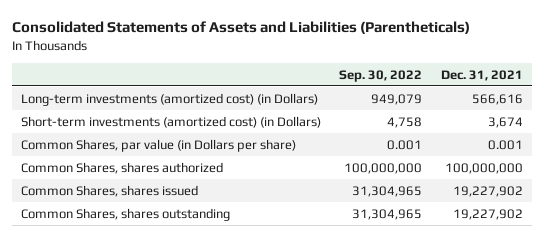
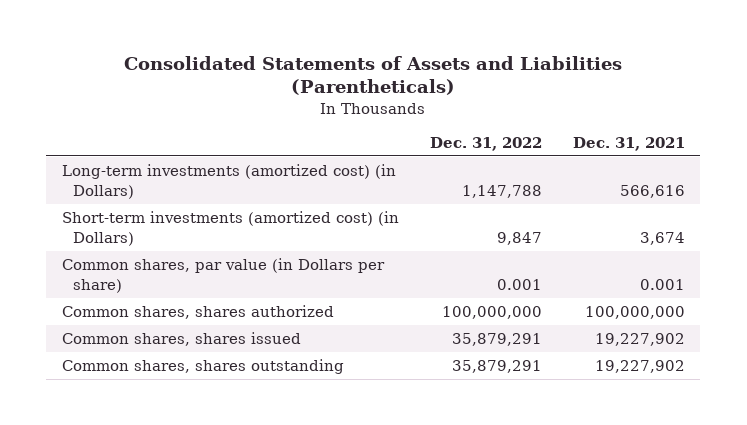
[339,69,423,82] Sep. 30, 2022 -> none
none -> [429,137,542,152] Dec. 31, 2022
[21,138,297,152] Common Shares, par value (in Dollars per share) -> [61,258,385,293] Common shares, par value (in Dollars per share)
[21,161,224,174] Common Shares, shares authorized -> [61,305,334,320] Common shares, shares authorized
[21,184,199,197] Common Shares, shares issued -> [61,332,301,347] Common shares, shares issued
[21,207,231,221] Common Shares, shares outstanding -> [61,359,344,375] Common shares, shares outstanding

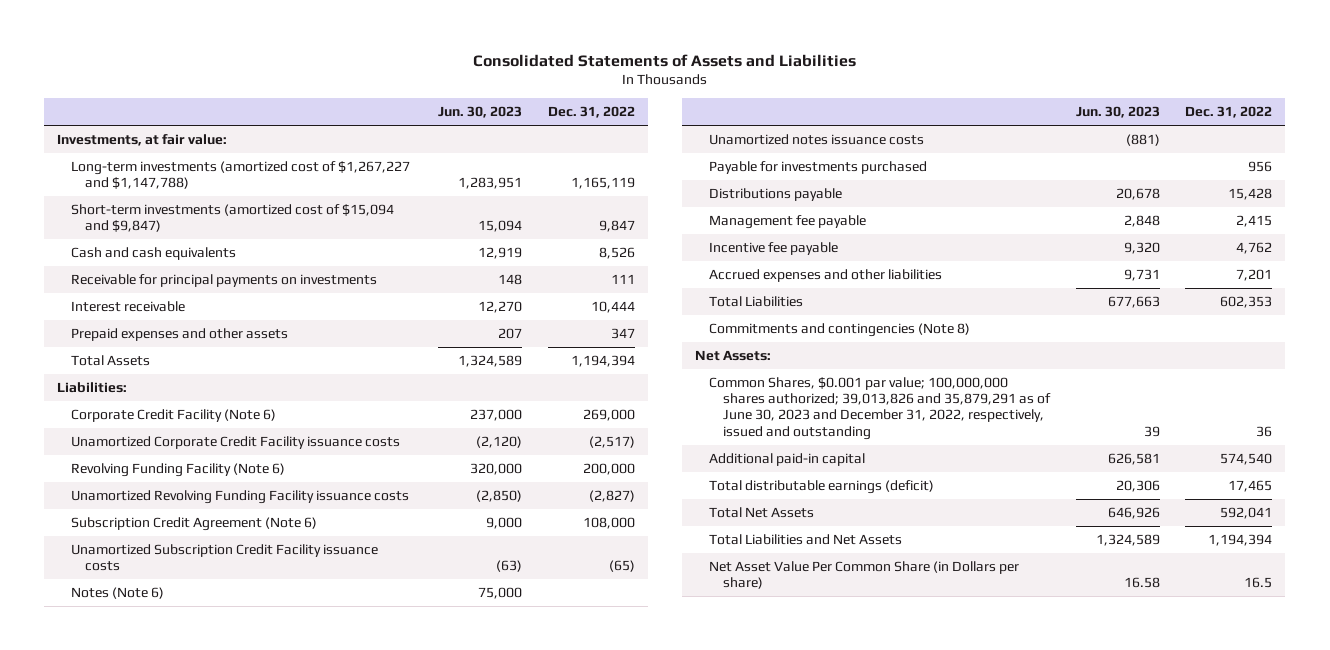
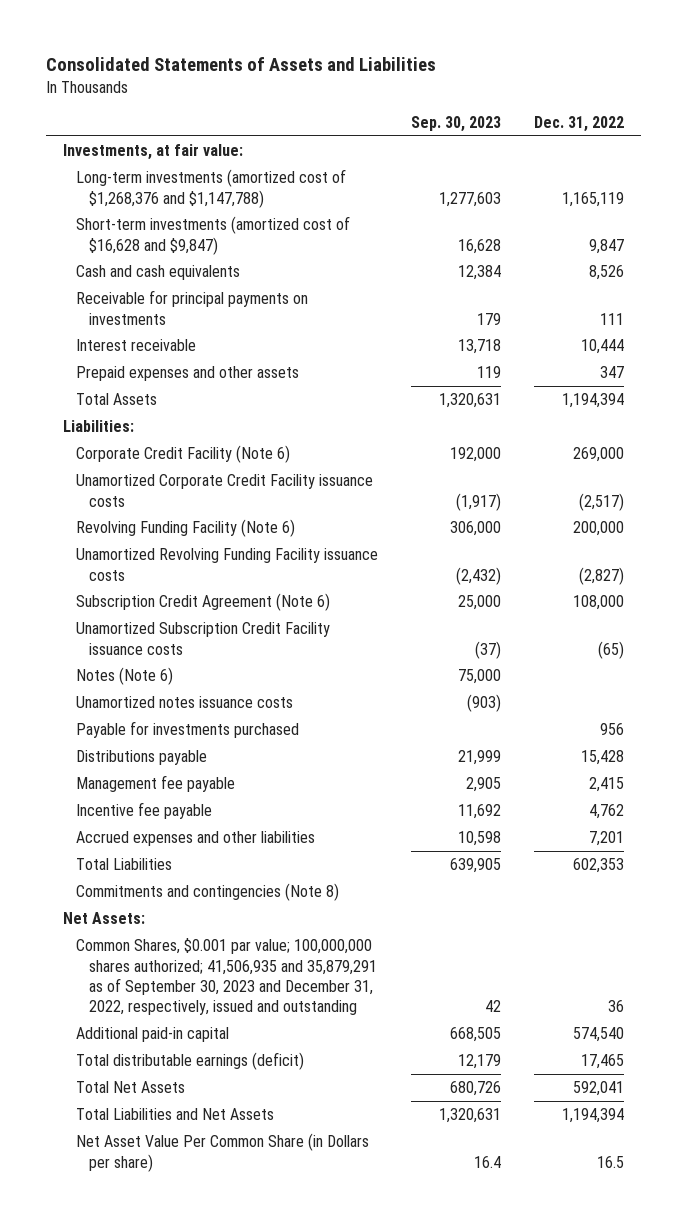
[437,106,522,119] Jun. 30, 2023 -> none
none -> [411,116,502,133] Sep. 30, 2023
[71,160,411,190] Long-term investments (amortized cost of $1,267,227 and $1,147,788) -> [76,169,347,208] Long-term investments (amortized cost of $1,268,376 and $1,147,788)
[71,203,395,233] Short-term investments (amortized cost of $15,094 and $9,847) -> [76,216,351,255] Short-term investments (amortized cost of $16,628 and $9,847)
[708,376,1051,440] Common Shares, $0.001 par value; 100,000,000 shares authorized; 39,013,826 and 35,879,291 as of June 30, 2023 and December 31, 2022, respectively, issued and outstanding -> [76,938,378,1016] Common Shares, $0.001 par value; 100,000,000 shares authorized; 41,506,935 and 35,879,291 as of September 30, 2023 and December 31, 2022, respectively, issued and outstanding

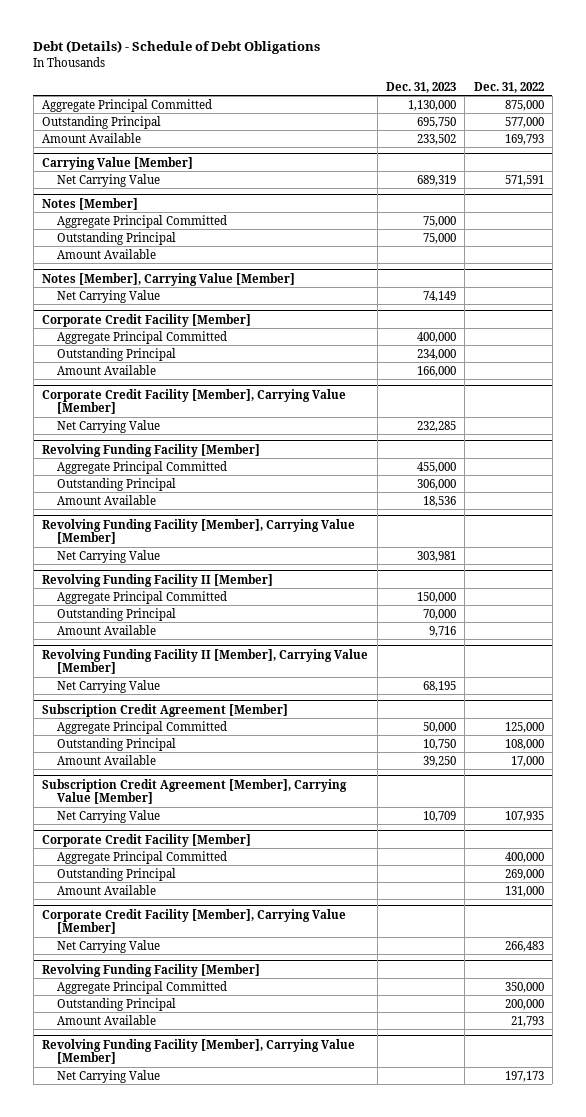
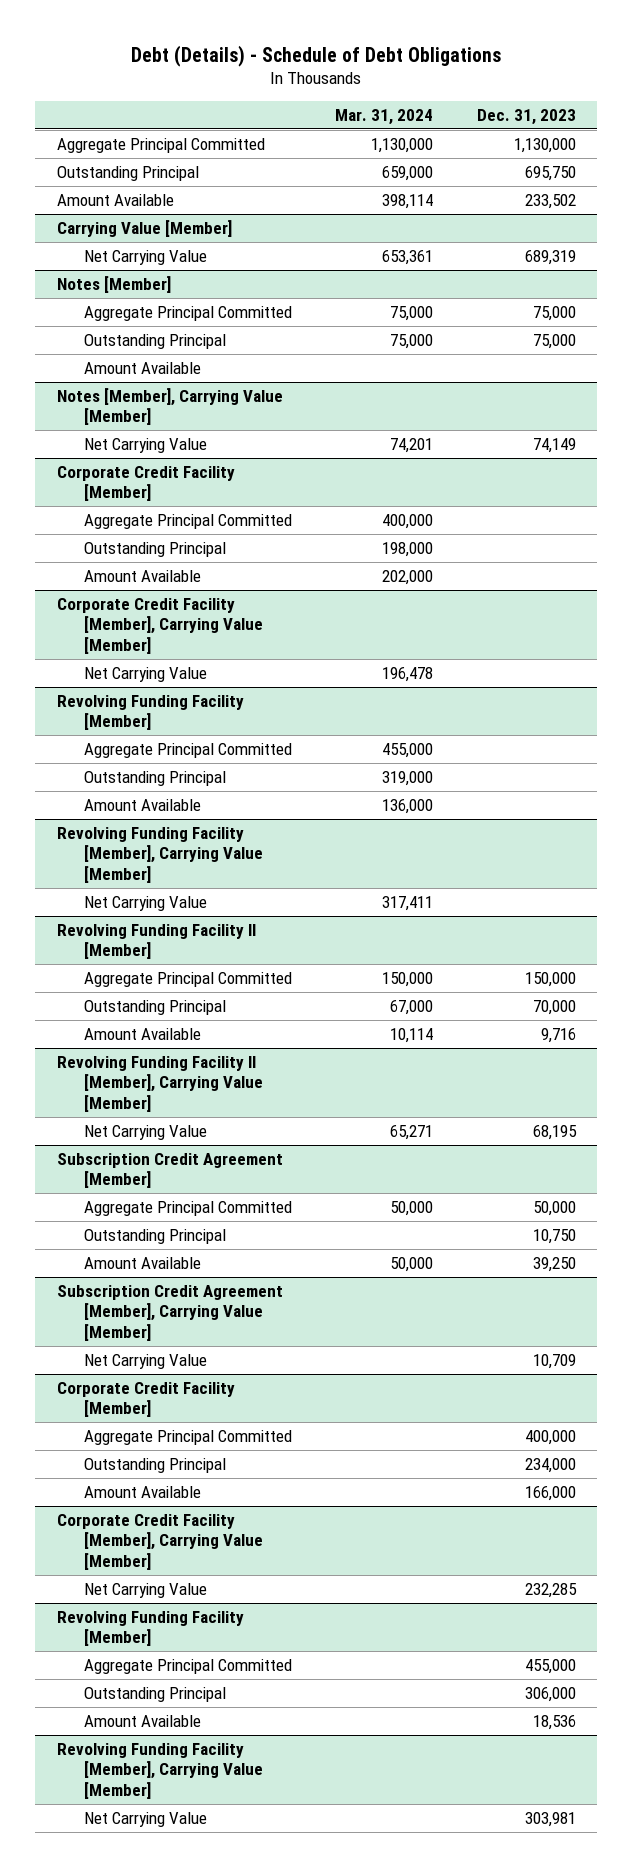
[473,81,544,93] Dec. 31, 2022 -> none
none -> [335,108,434,125] Mar. 31, 2024
[57,850,228,864] Aggregate Principal Committed -> [83,513,292,529] Aggregate Principal Committed
[57,867,177,881] Outstanding Principal -> [83,541,226,557] Outstanding Principal
[57,884,157,895] Amount Available -> [83,569,201,582] Amount Available
[57,939,161,953] Net Carrying Value -> [83,666,207,682] Net Carrying Value
[57,980,228,994] Aggregate Principal Committed -> [83,742,292,758] Aggregate Principal Committed
[57,997,177,1011] Outstanding Principal -> [83,770,226,786] Outstanding Principal
[57,1014,157,1025] Amount Available -> [83,798,201,811] Amount Available
[57,1069,161,1083] Net Carrying Value -> [83,895,207,911] Net Carrying Value
[57,330,228,344] Aggregate Principal Committed -> [83,1429,292,1445] Aggregate Principal Committed
[57,347,177,361] Outstanding Principal -> [83,1457,226,1473] Outstanding Principal
[57,364,157,375] Amount Available -> [83,1485,201,1498] Amount Available
[57,419,161,433] Net Carrying Value -> [83,1582,207,1598] Net Carrying Value
[57,460,228,474] Aggregate Principal Committed -> [83,1658,292,1674] Aggregate Principal Committed
[57,477,177,491] Outstanding Principal -> [83,1686,226,1702] Outstanding Principal
[57,494,157,505] Amount Available -> [83,1714,201,1727] Amount Available
[57,549,161,563] Net Carrying Value -> [83,1811,207,1827] Net Carrying Value

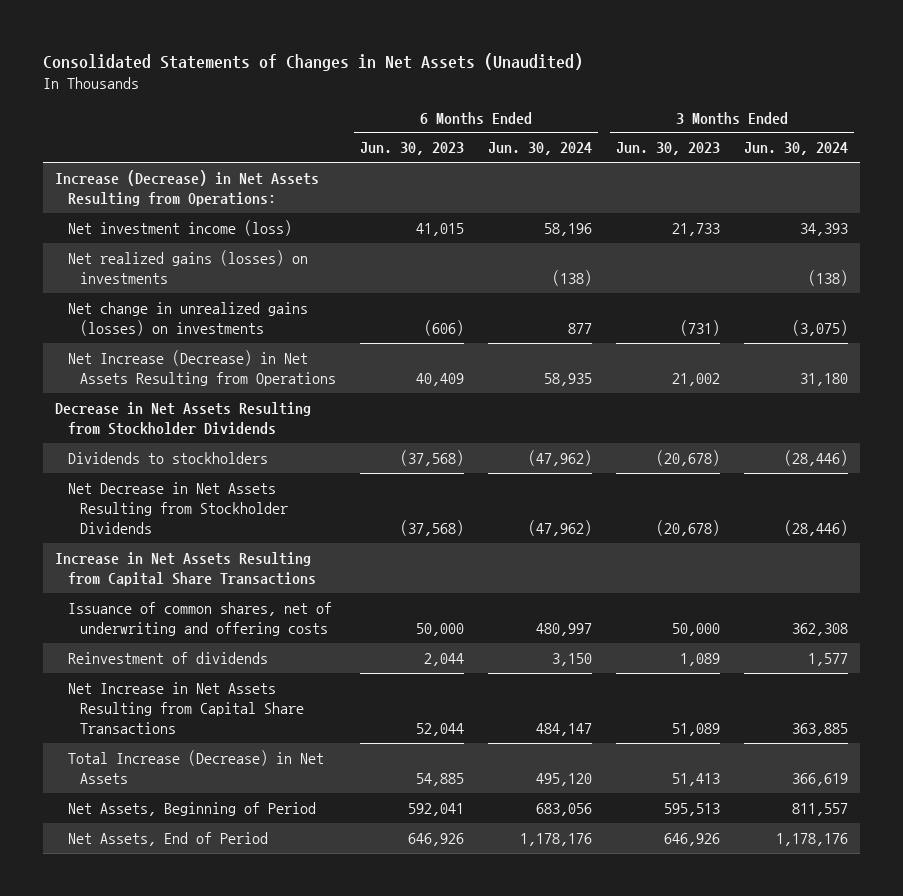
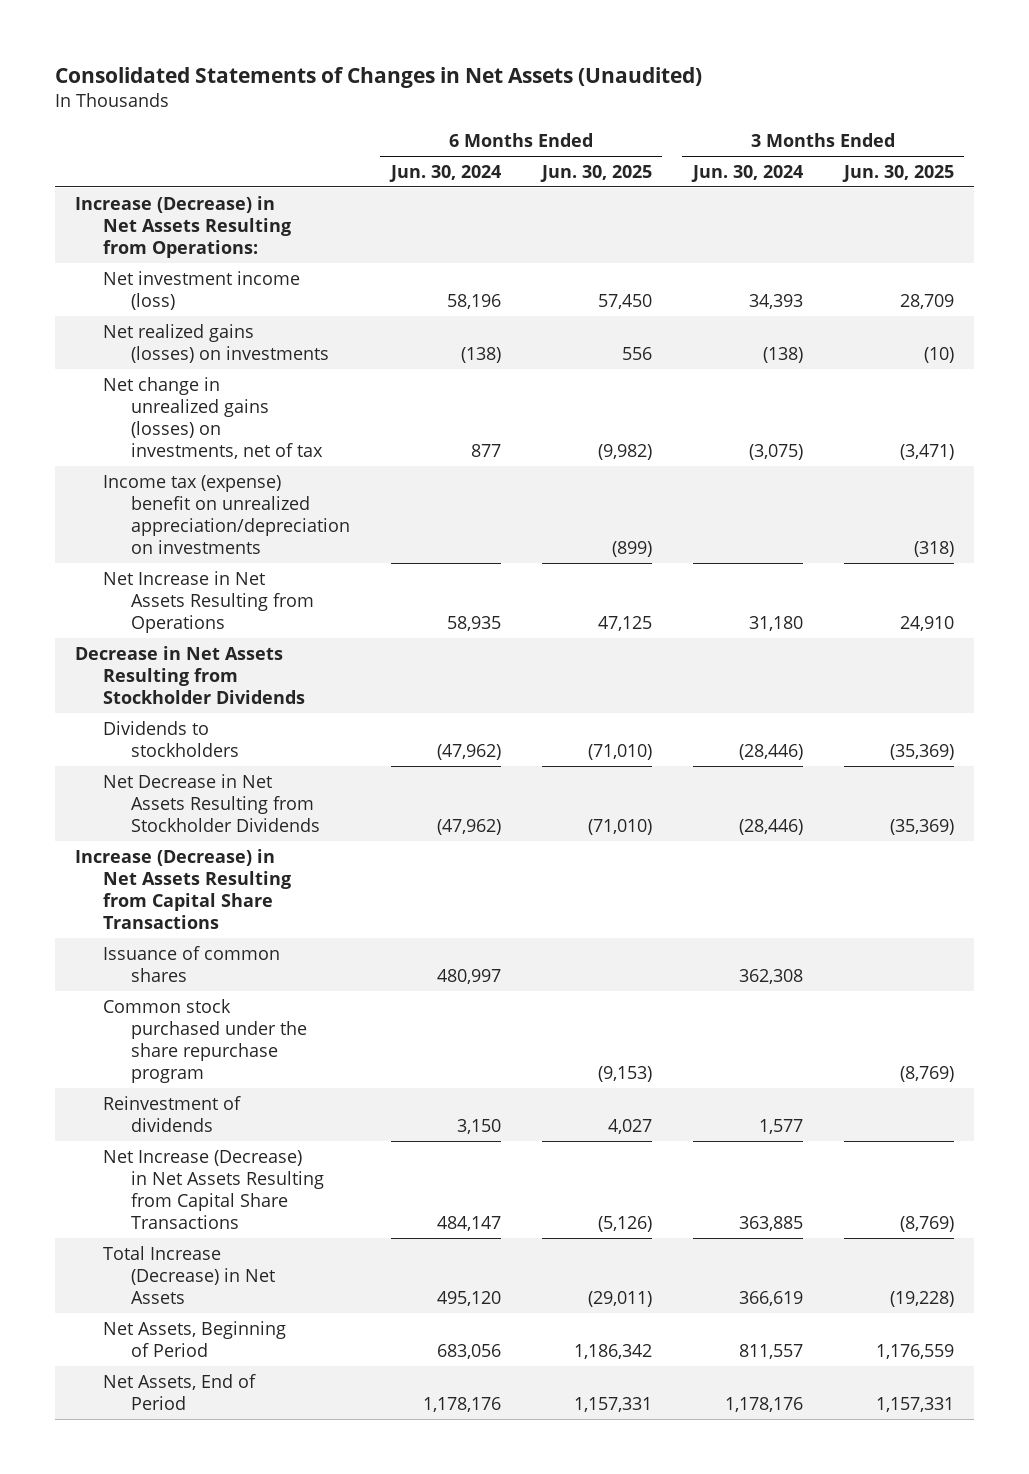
[360,142,465,156] Jun. 30, 2023 -> none
[616,142,721,156] Jun. 30, 2023 -> none
none -> [539,164,652,182] Jun. 30, 2025
none -> [841,164,954,182] Jun. 30, 2025
[67,301,308,336] Net change in unrealized gains (losses) on investments -> [102,376,323,459] Net change in unrealized gains (losses) on investments, net of tax
none -> [102,474,350,554] Income tax (expense) benefit on unrealized appreciation/depreciation on investments
[67,349,337,386] Net Increase (Decrease) in Net Assets Resulting from Operations -> [102,570,314,633] Net Increase in Net Assets Resulting from Operations
[55,551,316,586] Increase in Net Assets Resulting from Capital Share Transactions -> [75,848,291,929] Increase (Decrease) in Net Assets Resulting from Capital Share Transactions
[67,601,332,636] Issuance of common shares, net of underwriting and offering costs -> [102,945,280,982] Issuance of common shares
none -> [102,998,307,1083] Common stock purchased under the share repurchase program
[67,681,305,734] Net Increase in Net Assets Resulting from Capital Share Transactions -> [102,1149,324,1229] Net Increase (Decrease) in Net Assets Resulting from Capital Share Transactions

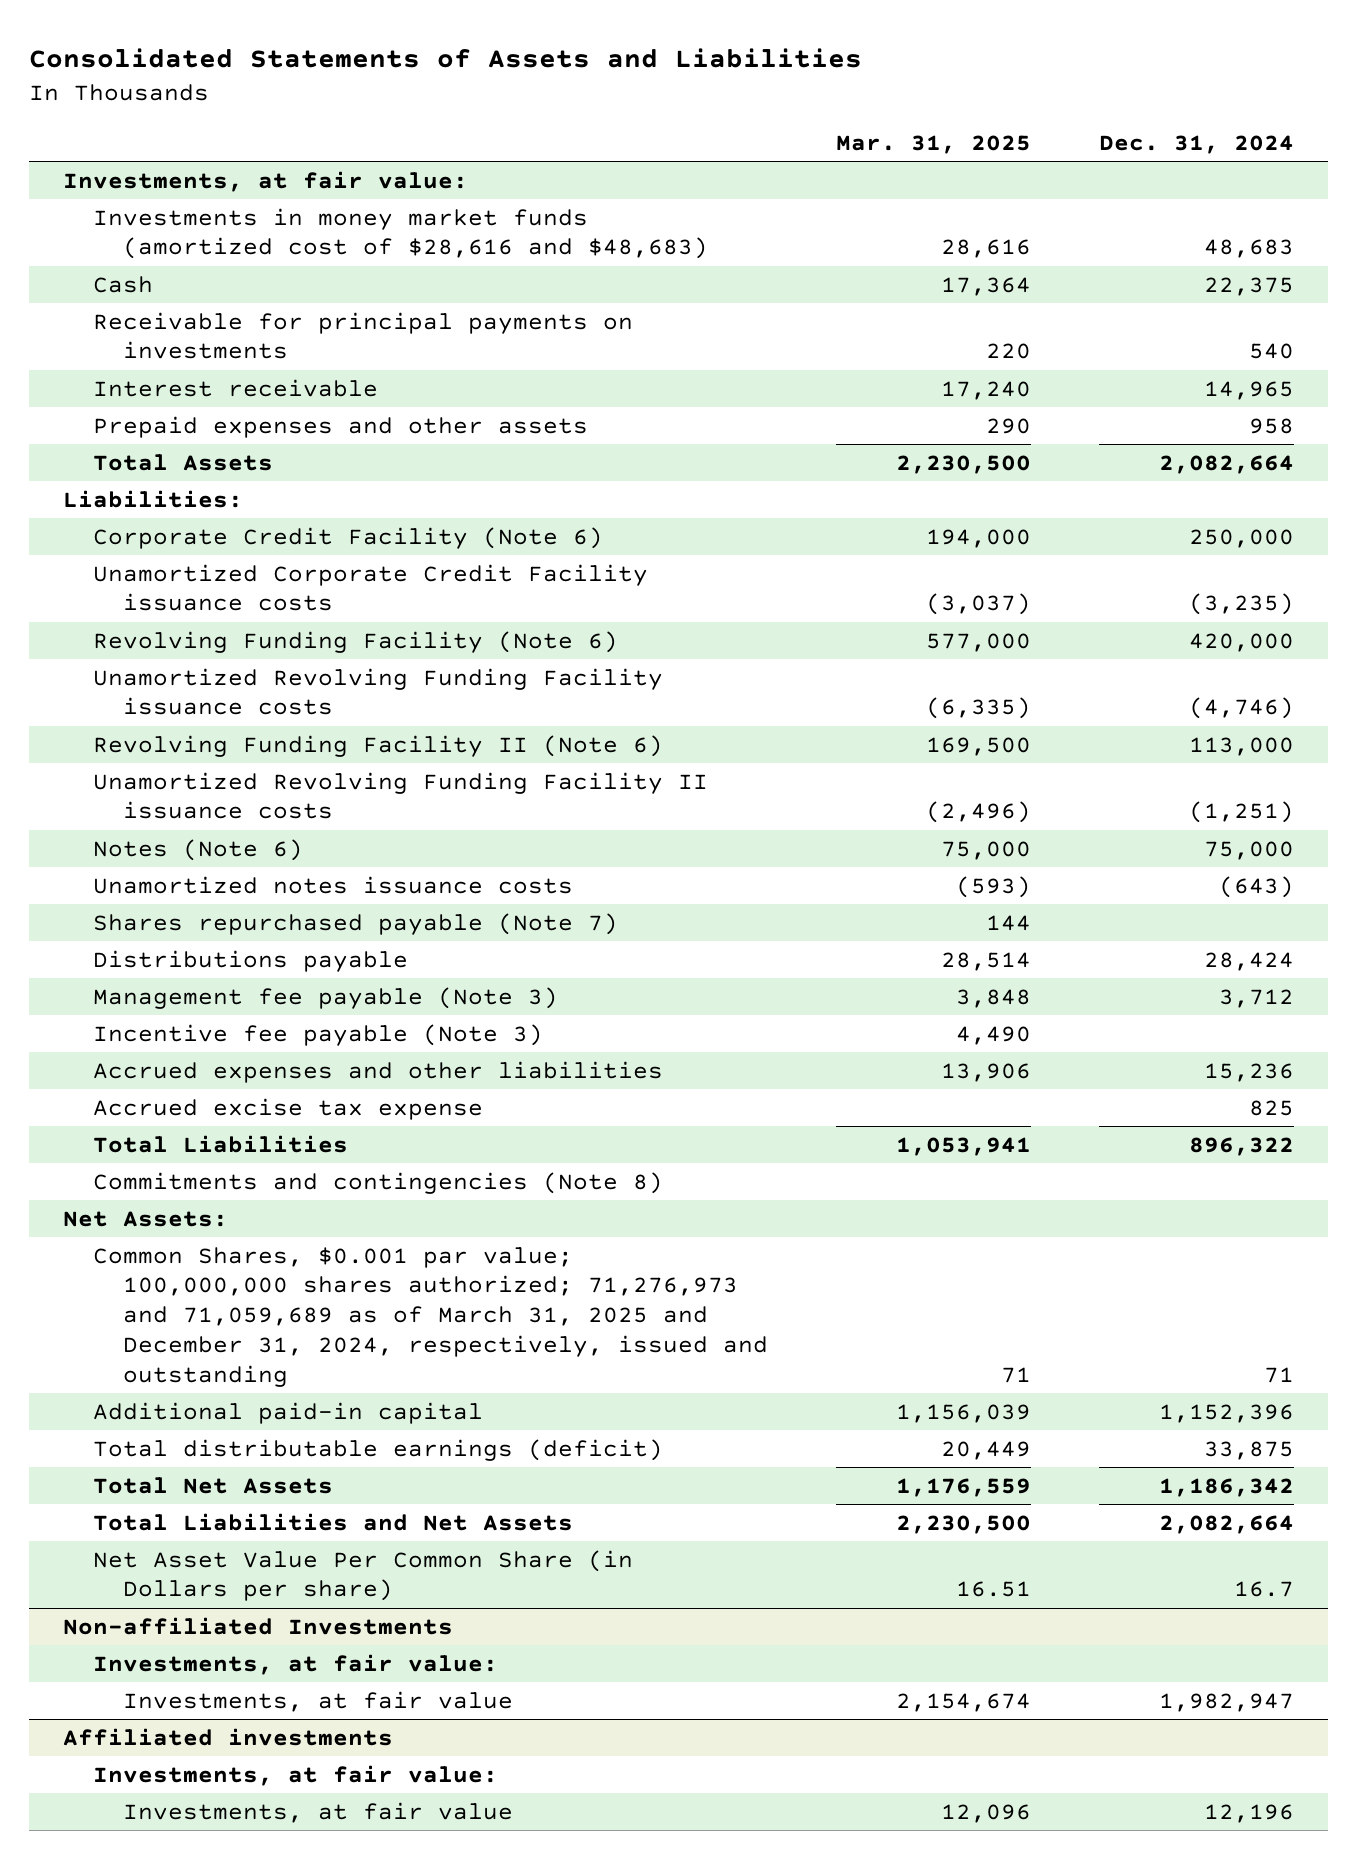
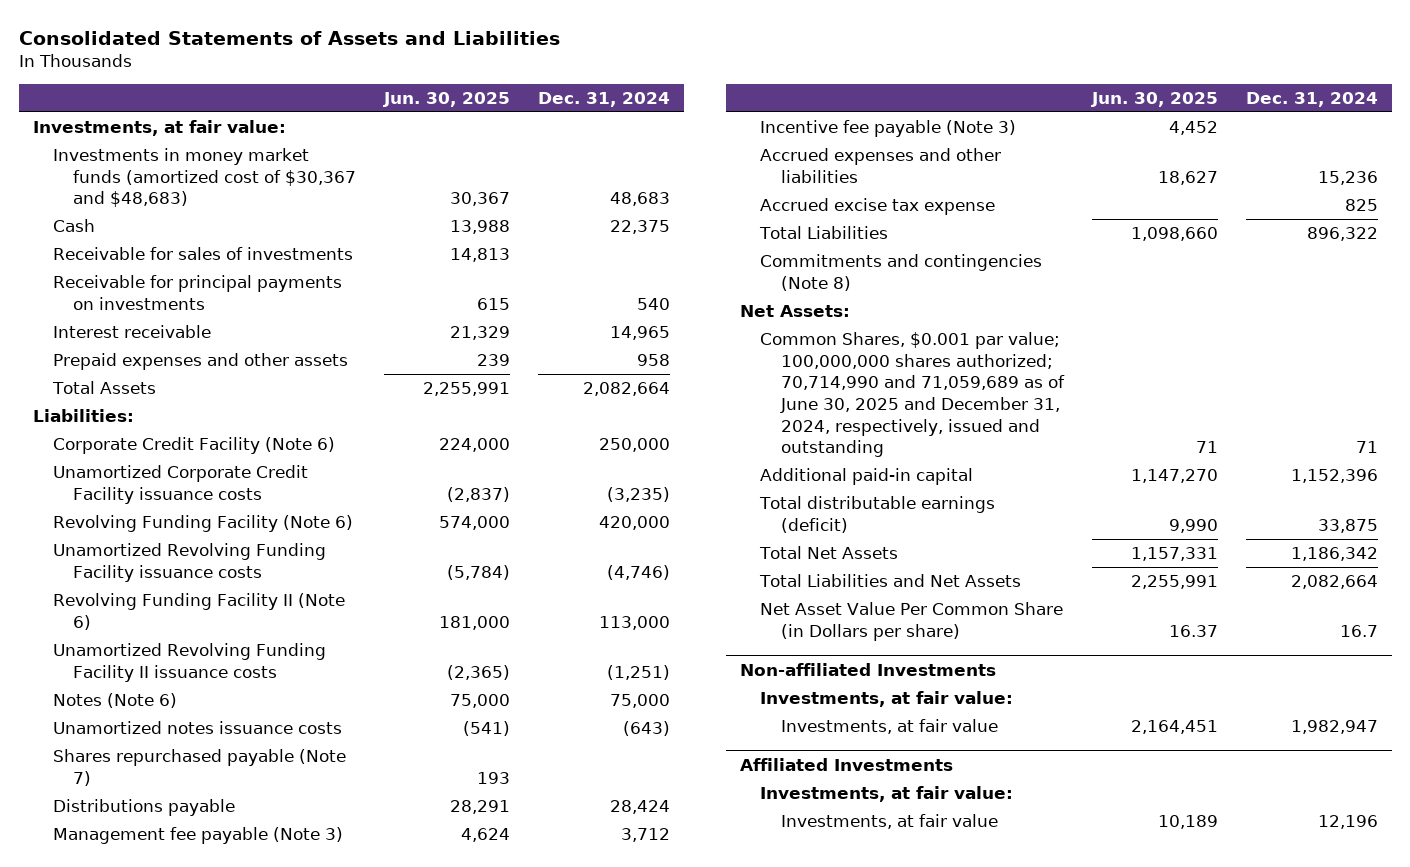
[835,134,1031,154] Mar. 31, 2025 -> none
none -> [383,92,511,108] Jun. 30, 2025
[92,207,709,260] Investments in money market funds (amortized cost of $28,616 and $48,683) -> [52,148,357,208] Investments in money market funds (amortized cost of $30,367 and $48,683)
none -> [52,247,353,261] Receivable for sales of investments
[92,1246,769,1387] Common Shares, $0.001 par value; 100,000,000 shares authorized; 71,276,973 and 71,059,689 as of March 31, 2025 and December 31, 2024, respectively, issued and outstanding -> [760,332,1065,458] Common Shares, $0.001 par value; 100,000,000 shares authorized; 70,714,990 and 71,059,689 as of June 30, 2025 and December 31, 2024, respectively, issued and outstanding
[62,1727,393,1746] Affiliated investments -> [739,757,953,771] Affiliated Investments

